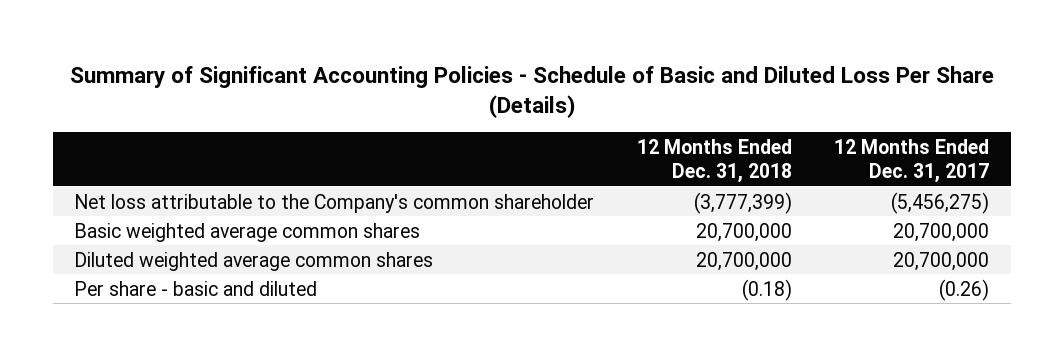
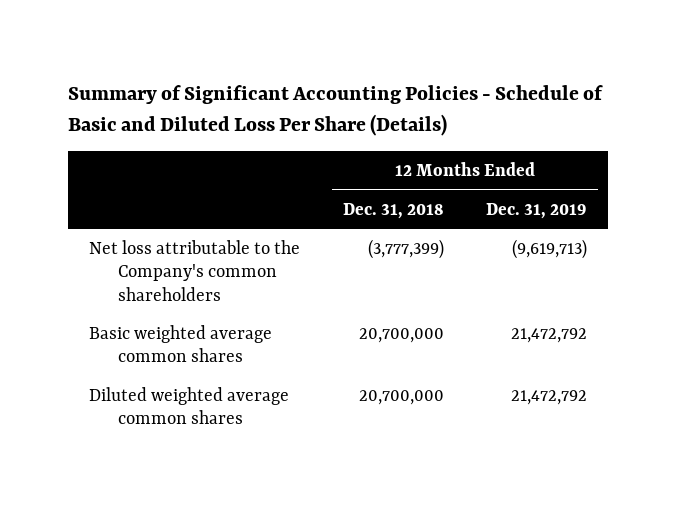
[834,139,990,183] 12 Months Ended Dec. 31, 2017 -> none
none -> [486,202,588,219] Dec. 31, 2019
[74,193,595,213] Net loss attributable to the Company's common shareholder -> [89,239,301,301] Net loss attributable to the Company's common shareholders
[74,280,318,296] Per share - basic and diluted -> none

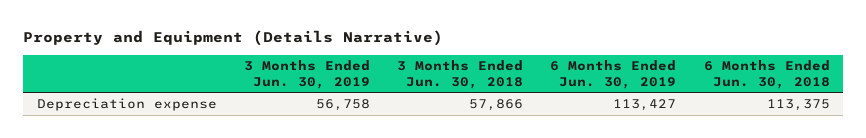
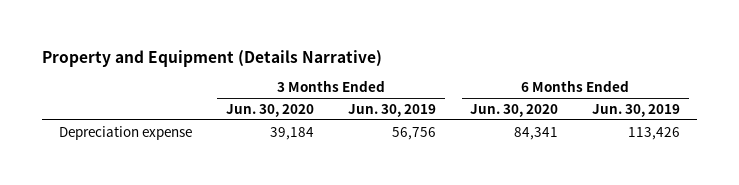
[397,59,524,89] 3 Months Ended Jun. 30, 2018 -> none
[703,59,830,89] 6 Months Ended Jun. 30, 2018 -> none
none -> [225,103,314,117] Jun. 30, 2020
none -> [470,103,559,117] Jun. 30, 2020
[315,99,370,112] 56,758 -> [392,126,437,140] 56,756
[613,99,677,112] 113,427 -> [628,126,681,140] 113,426

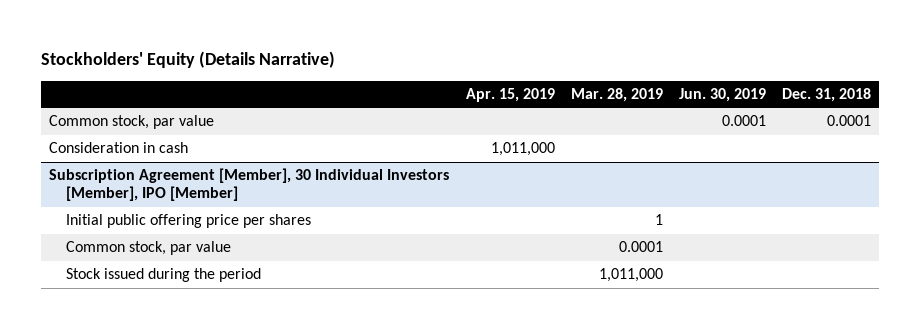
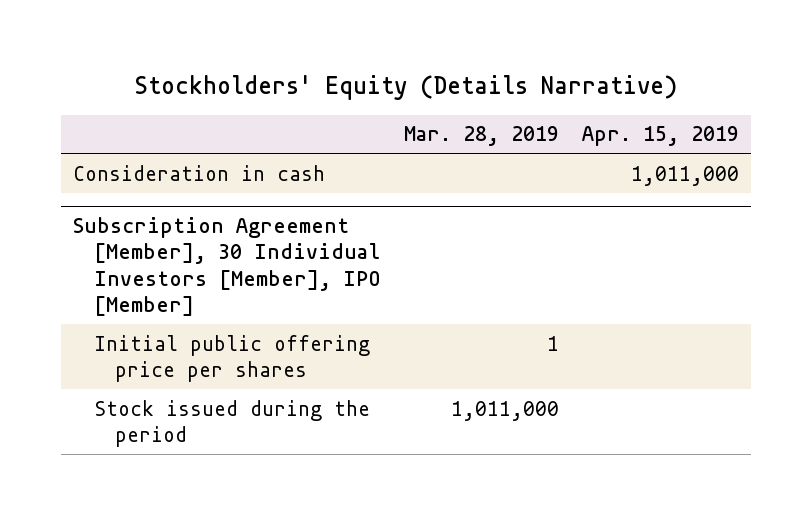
[679,87,767,102] Jun. 30, 2019 -> none
[782,87,872,102] Dec. 31, 2018 -> none
[49,115,215,130] Common stock, par value -> none
[66,241,232,256] Common stock, par value -> none

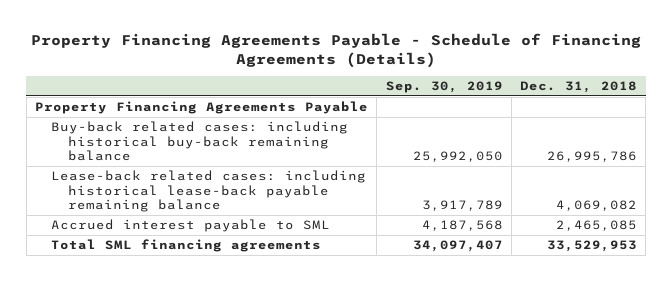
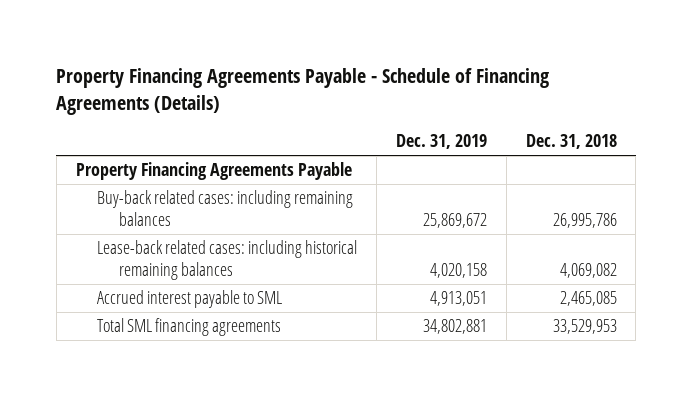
[385,81,503,94] Sep. 30, 2019 -> none
none -> [395,134,487,150] Dec. 31, 2019
[51,121,349,162] Buy-back related cases: including historical buy-back remaining balance -> [97,190,354,226] Buy-back related cases: including remaining balances
[51,170,367,213] Lease-back related cases: including historical lease-back payable remaining balance -> [97,240,358,280] Lease-back related cases: including historical remaining balances

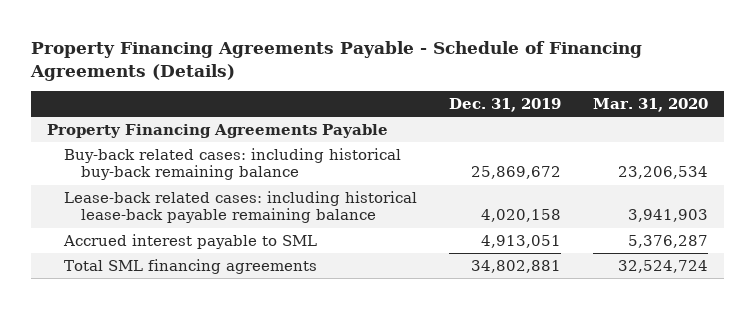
[525,134,617,150] Dec. 31, 2018 -> none
none -> [592,98,708,113] Mar. 31, 2020
[97,190,354,226] Buy-back related cases: including remaining balances -> [64,147,402,181] Buy-back related cases: including historical buy-back remaining balance
[97,240,358,280] Lease-back related cases: including historical remaining balances -> [64,190,418,224] Lease-back related cases: including historical lease-back payable remaining balance

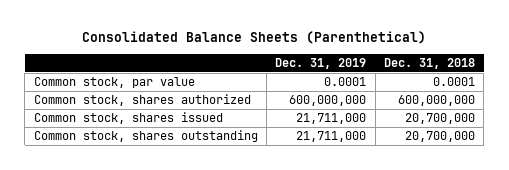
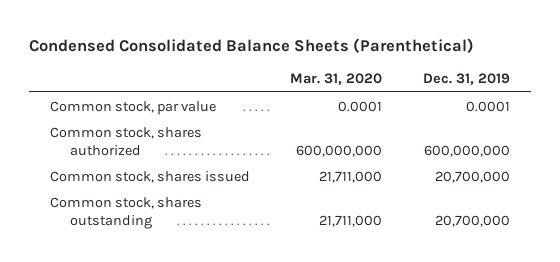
[82,31,427,45] Consolidated Balance Sheets (Parenthetical) -> [29,38,475,54] Condensed Consolidated Balance Sheets (Parenthetical)
[384,57,476,69] Dec. 31, 2018 -> none
none -> [290,73,383,86] Mar. 31, 2020
[296,113,367,125] 21,711,000 -> [435,170,511,183] 20,700,000
[296,131,367,143] 21,711,000 -> [435,214,511,227] 20,700,000

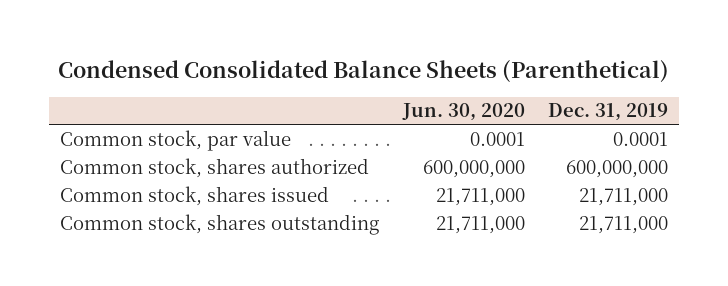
[290,73,383,86] Mar. 31, 2020 -> none
none -> [401,103,525,122] Jun. 30, 2020
[435,170,511,183] 20,700,000 -> [578,187,668,206] 21,711,000
[435,214,511,227] 20,700,000 -> [578,215,668,234] 21,711,000

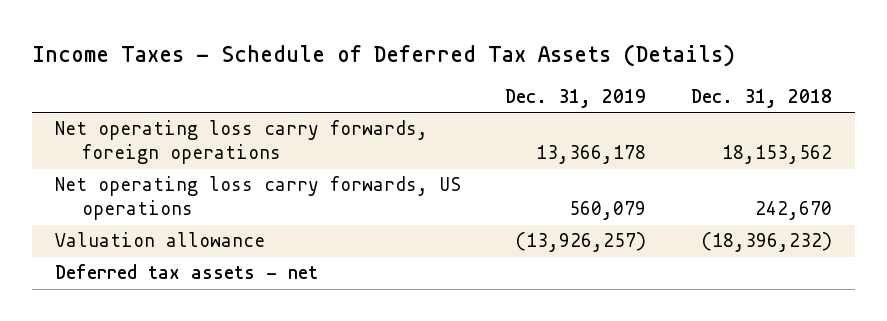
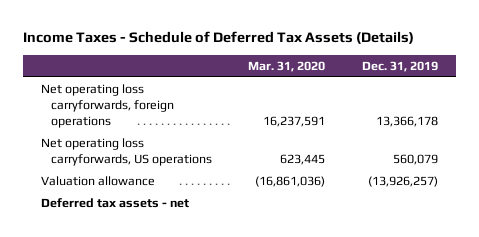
[691,89,833,109] Dec. 31, 2018 -> none
none -> [248,60,326,72] Mar. 31, 2020
[54,120,428,165] Net operating loss carry forwards, foreign operations -> [40,84,174,128] Net operating loss carryforwards, foreign operations
[54,176,461,221] Net operating loss carry forwards, US operations -> [40,138,212,166] Net operating loss carryforwards, US operations

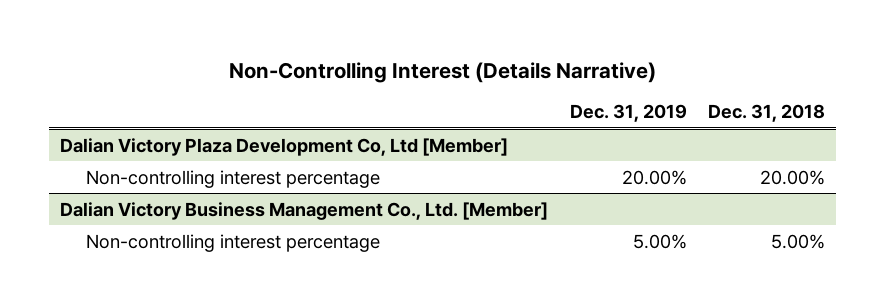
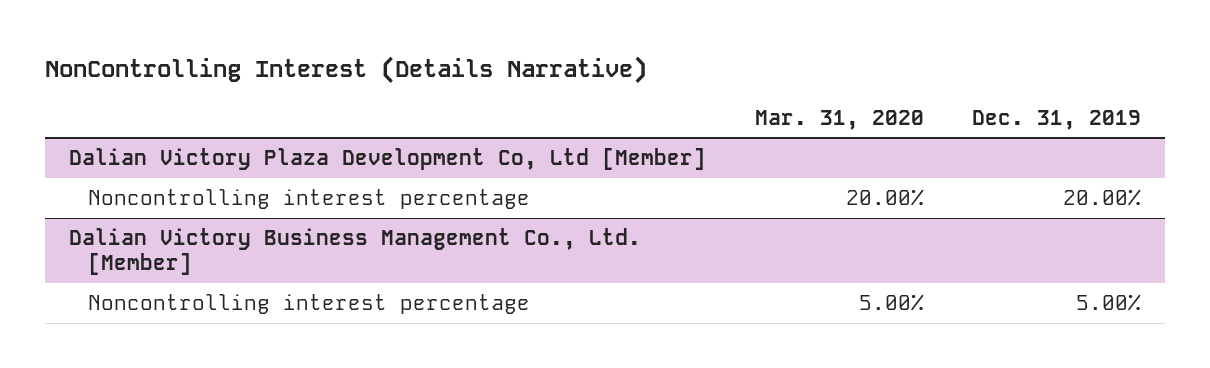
[228,61,656,83] Non-Controlling Interest (Details Narrative) -> [45,56,648,85] NonControlling Interest (Details Narrative)
[708,104,826,123] Dec. 31, 2018 -> none
none -> [754,109,924,130] Mar. 31, 2020
[86,169,381,188] Non-controlling interest percentage -> [88,189,531,210] Noncontrolling interest percentage
[86,233,381,252] Non-controlling interest percentage -> [88,294,531,315] Noncontrolling interest percentage

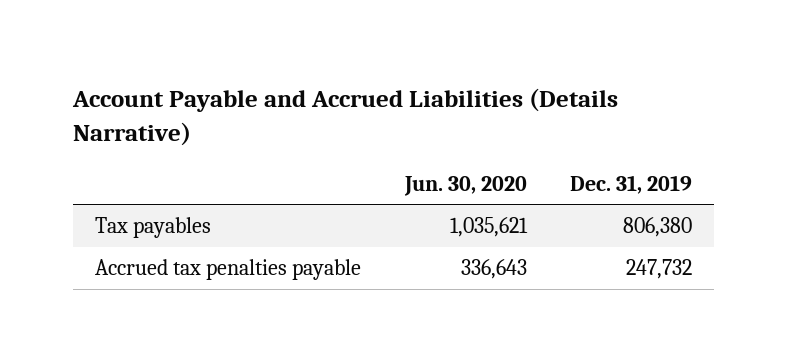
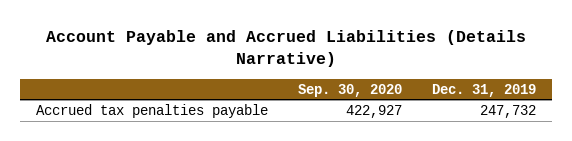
[403,175,527,196] Jun. 30, 2020 -> none
none -> [297,83,402,97] Sep. 30, 2020
[94,217,211,239] Tax payables -> none

